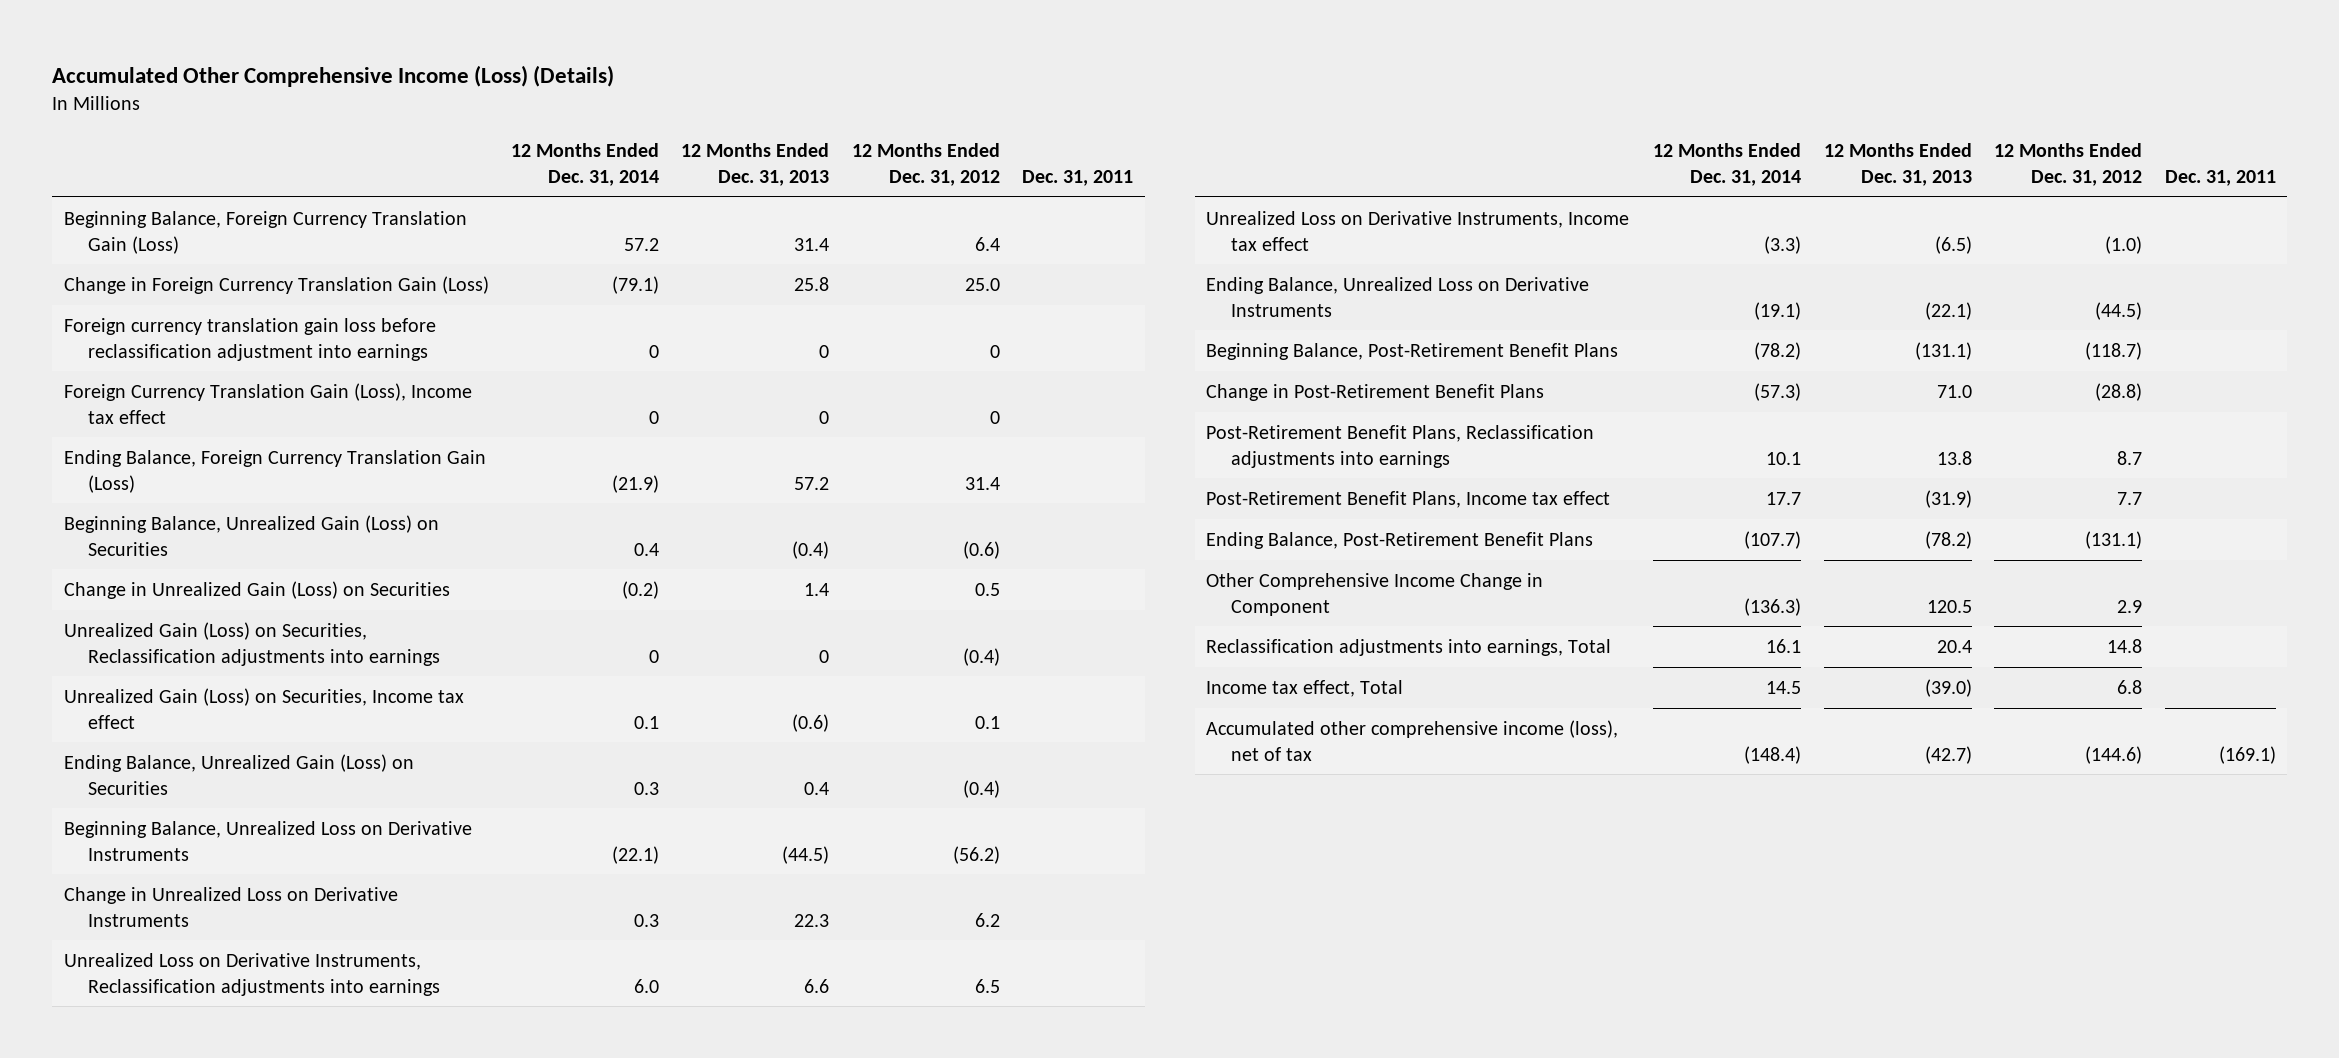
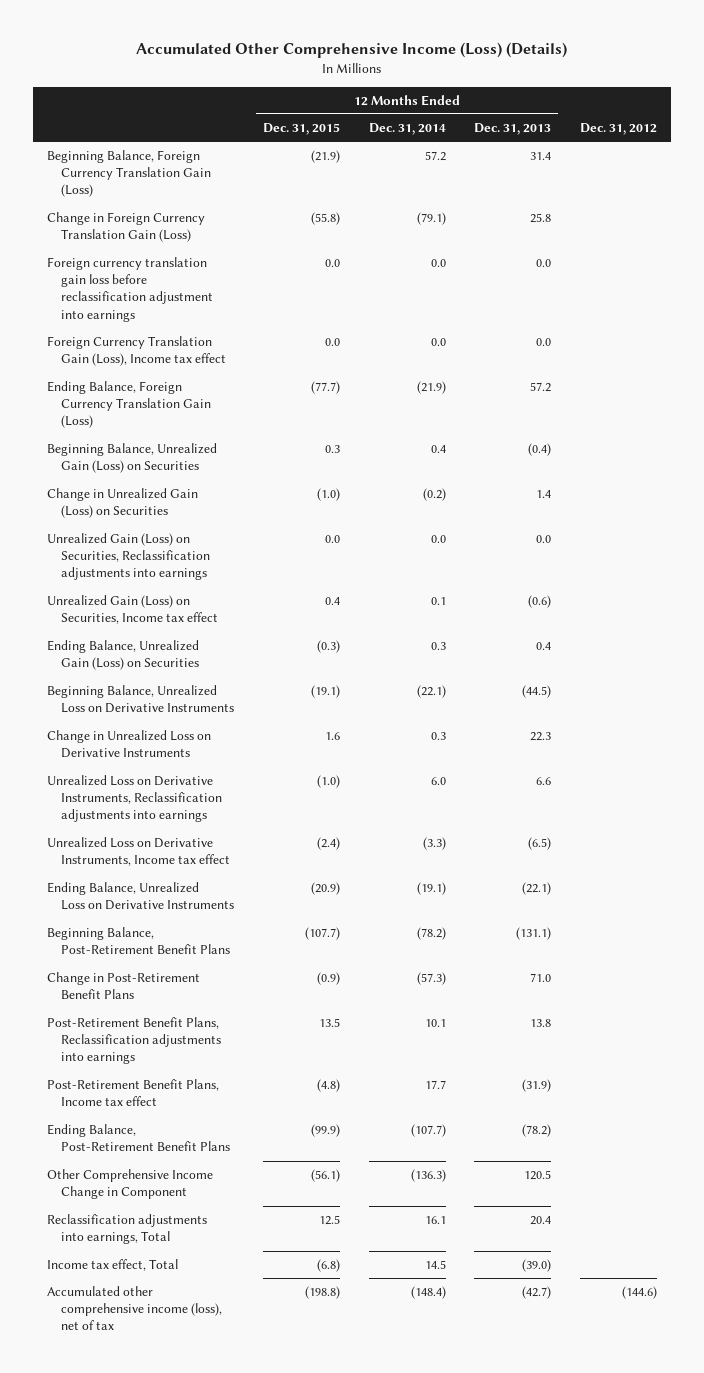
[851,142,1000,186] 12 Months Ended Dec. 31, 2012 -> none
[1022,169,1134,186] Dec. 31, 2011 -> none
none -> [262,123,340,136] Dec. 31, 2015
none -> [579,123,657,136] Dec. 31, 2012
[649,344,660,358] 0 -> [430,259,446,268] 0.0
[819,344,830,358] 0 -> [536,259,552,268] 0.0
[649,410,660,424] 0 -> [430,338,446,347] 0.0
[819,410,830,424] 0 -> [536,338,552,347] 0.0
[649,649,660,663] 0 -> [430,535,446,544] 0.0
[819,649,830,663] 0 -> [536,535,552,544] 0.0

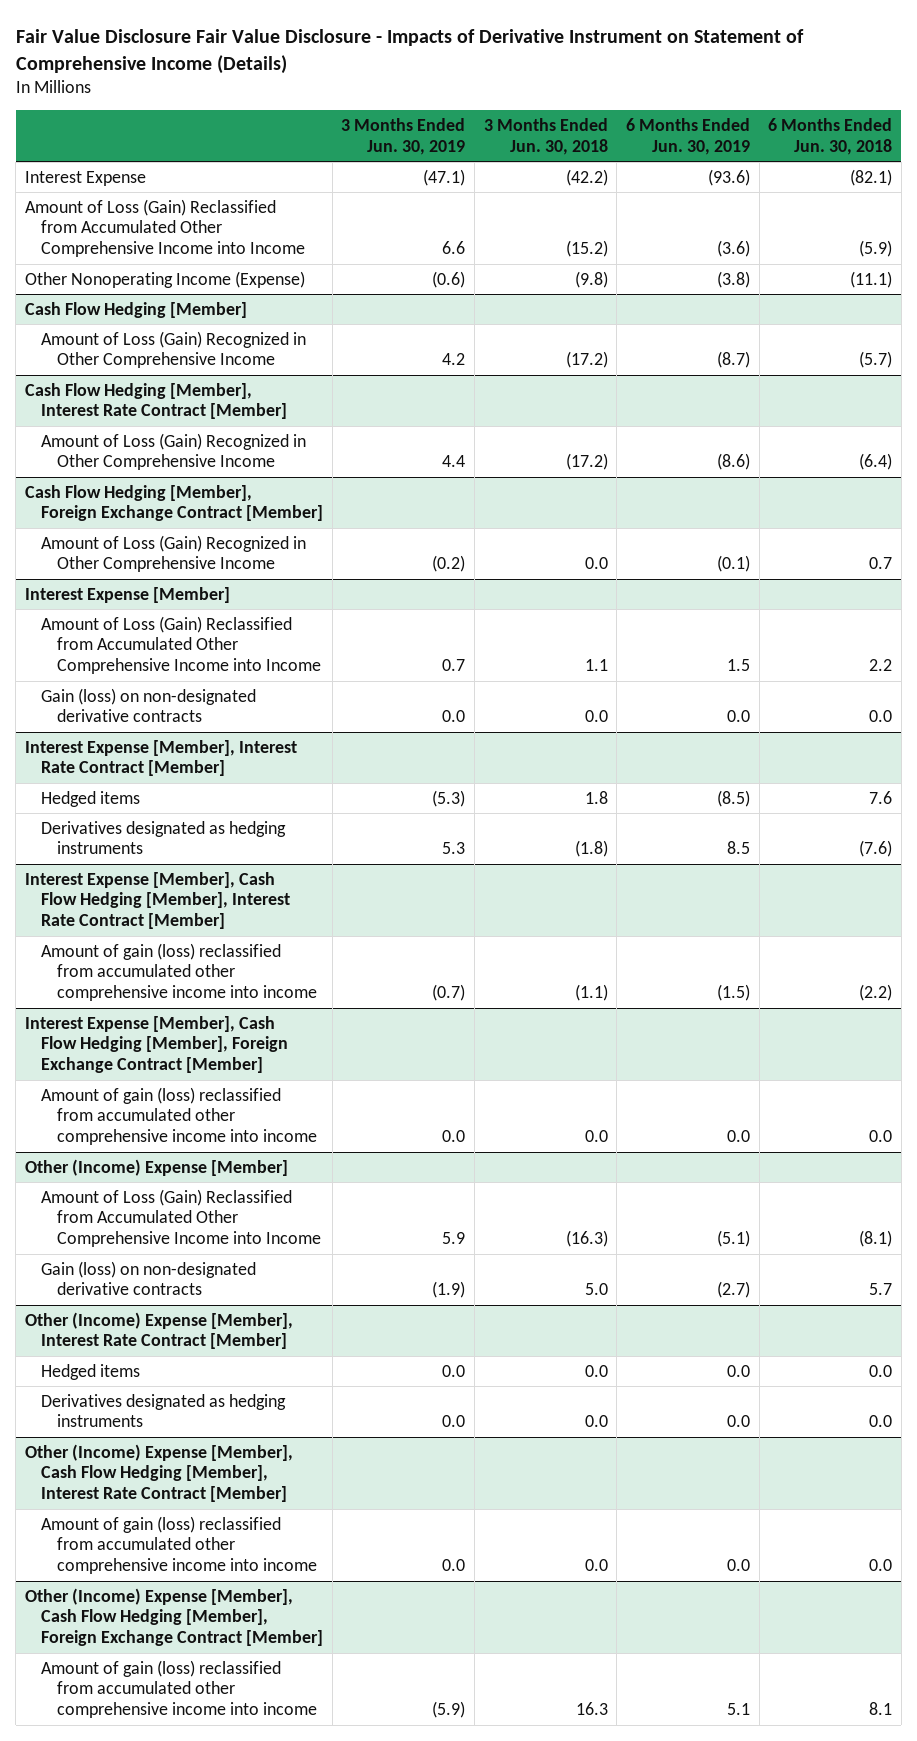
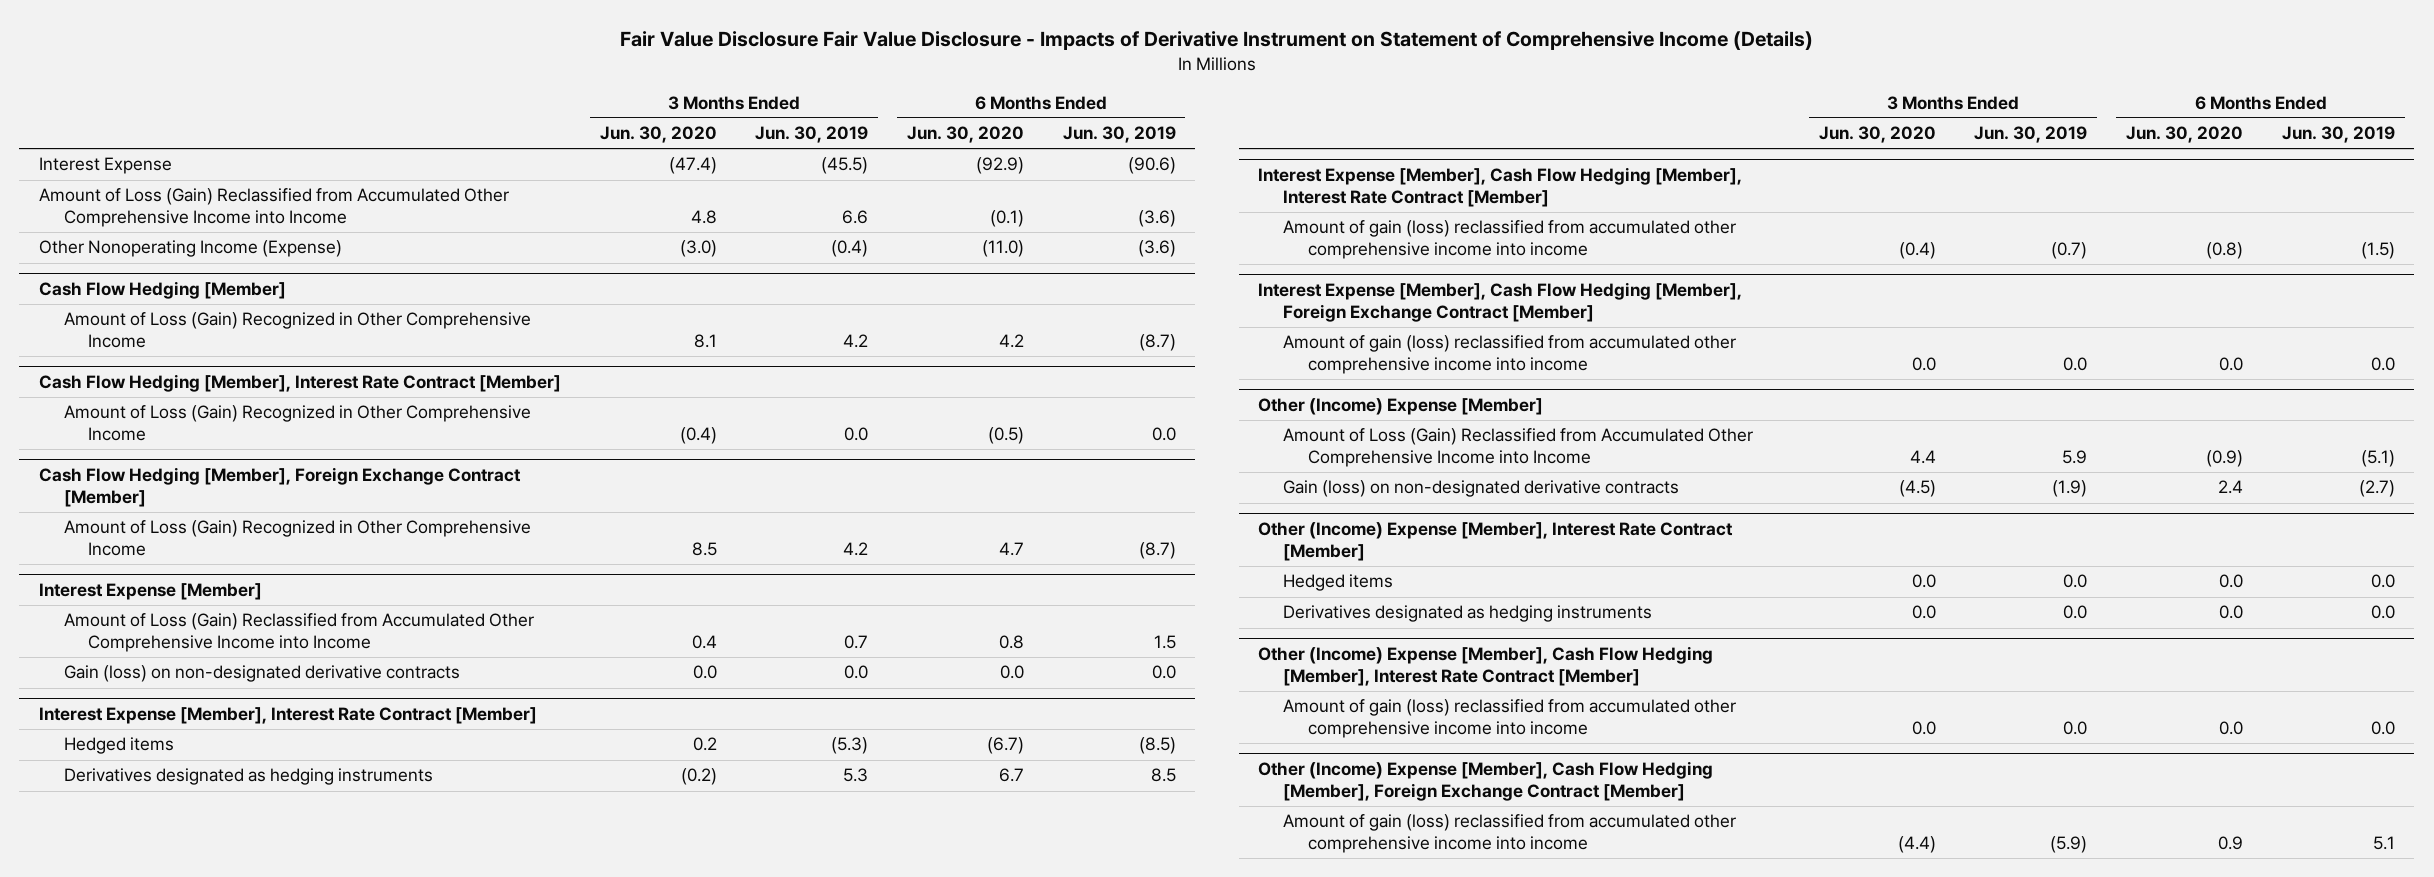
[483,118,608,155] 3 Months Ended Jun. 30, 2018 -> none
[768,118,893,155] 6 Months Ended Jun. 30, 2018 -> none
none -> [599,126,717,144] Jun. 30, 2020
none -> [907,126,1025,144] Jun. 30, 2020
[423,168,466,186] (47.1) -> [821,157,869,175] (45.5)
[707,168,750,186] (93.6) -> [1127,157,1176,175] (90.6)
[432,270,466,288] (0.6) -> [831,240,869,258] (0.4)
[716,270,750,288] (3.8) -> [1137,240,1176,258] (3.6)
[442,455,466,468] 4.4 -> [844,426,869,441] 0.0
[716,453,750,471] (8.6) -> [1151,426,1176,441] 0.0
[432,555,466,573] (0.2) -> [843,541,869,556] 4.2
[716,555,750,573] (0.1) -> [1138,541,1176,559] (8.7)

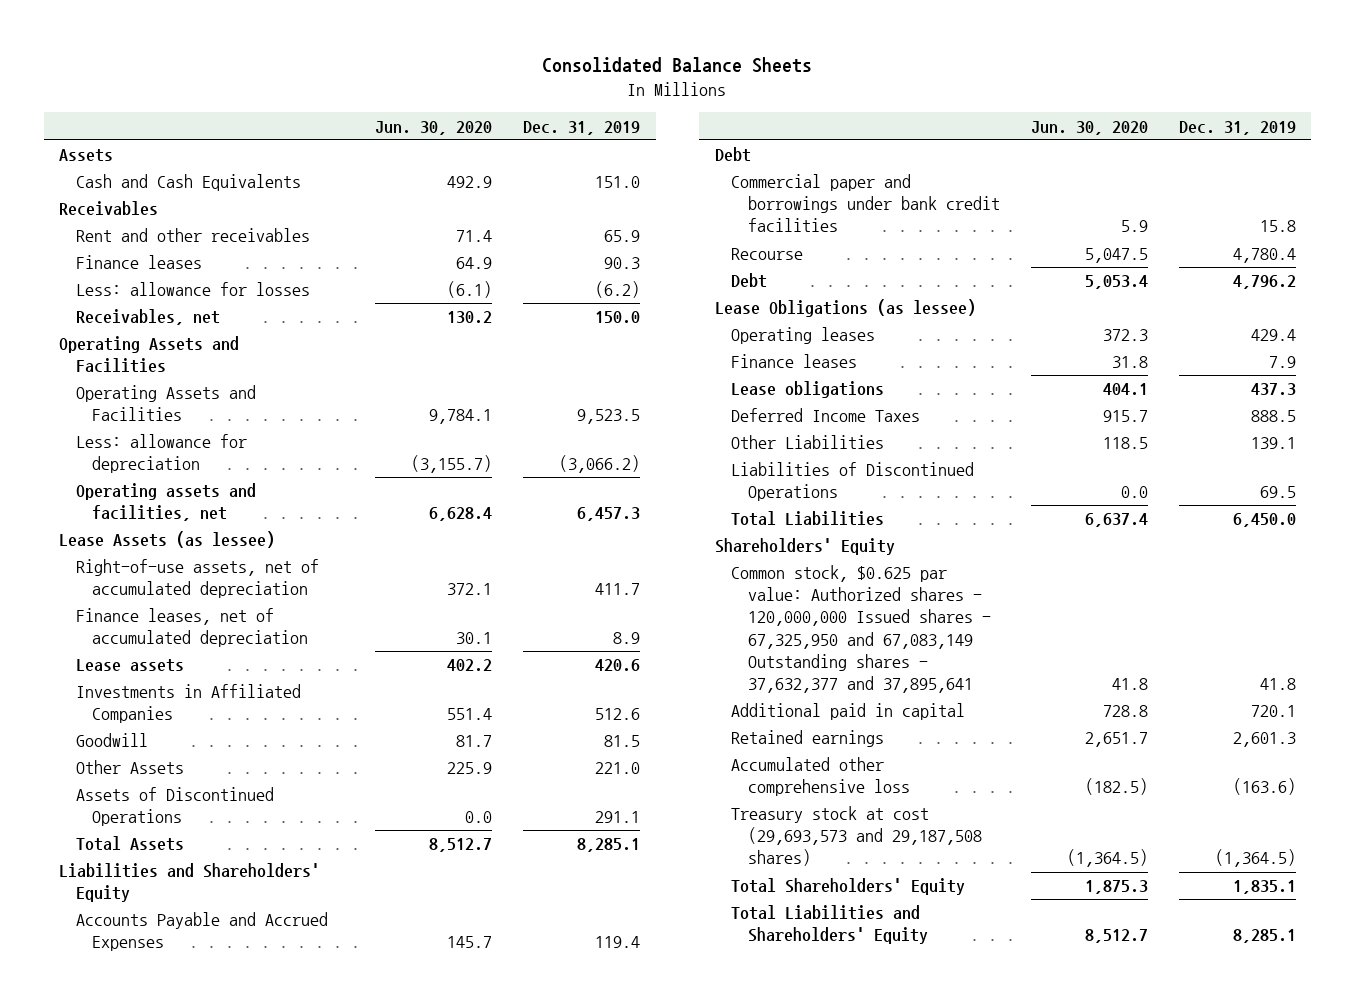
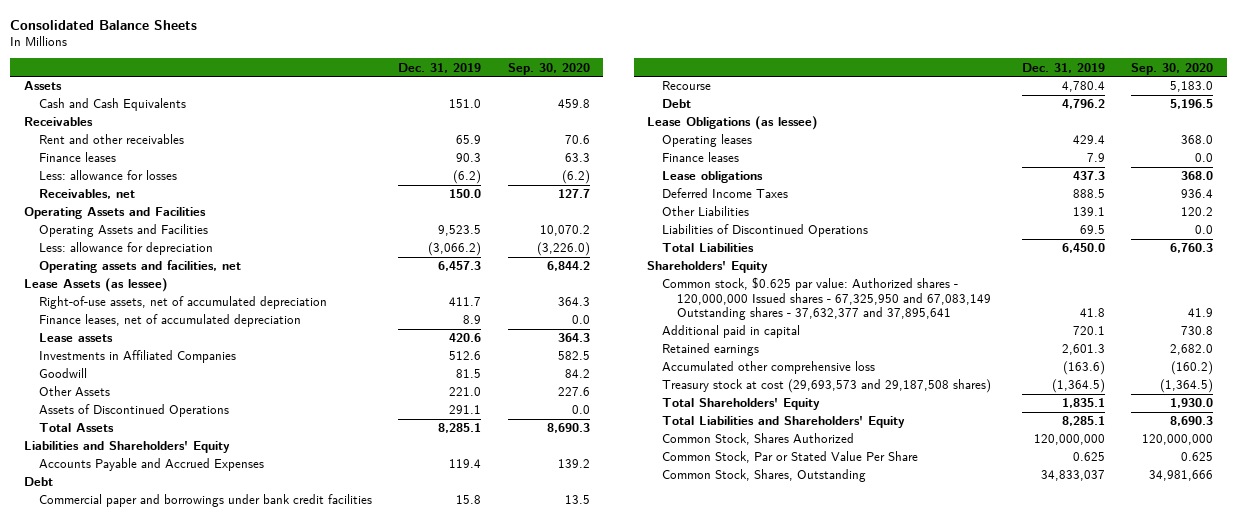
[375,120,493,135] Jun. 30, 2020 -> none
none -> [507,62,590,75] Sep. 30, 2020
none -> [661,433,854,446] Common Stock, Shares Authorized
none -> [661,451,918,464] Common Stock, Par or Stated Value Per Share
none -> [661,469,866,483] Common Stock, Shares, Outstanding

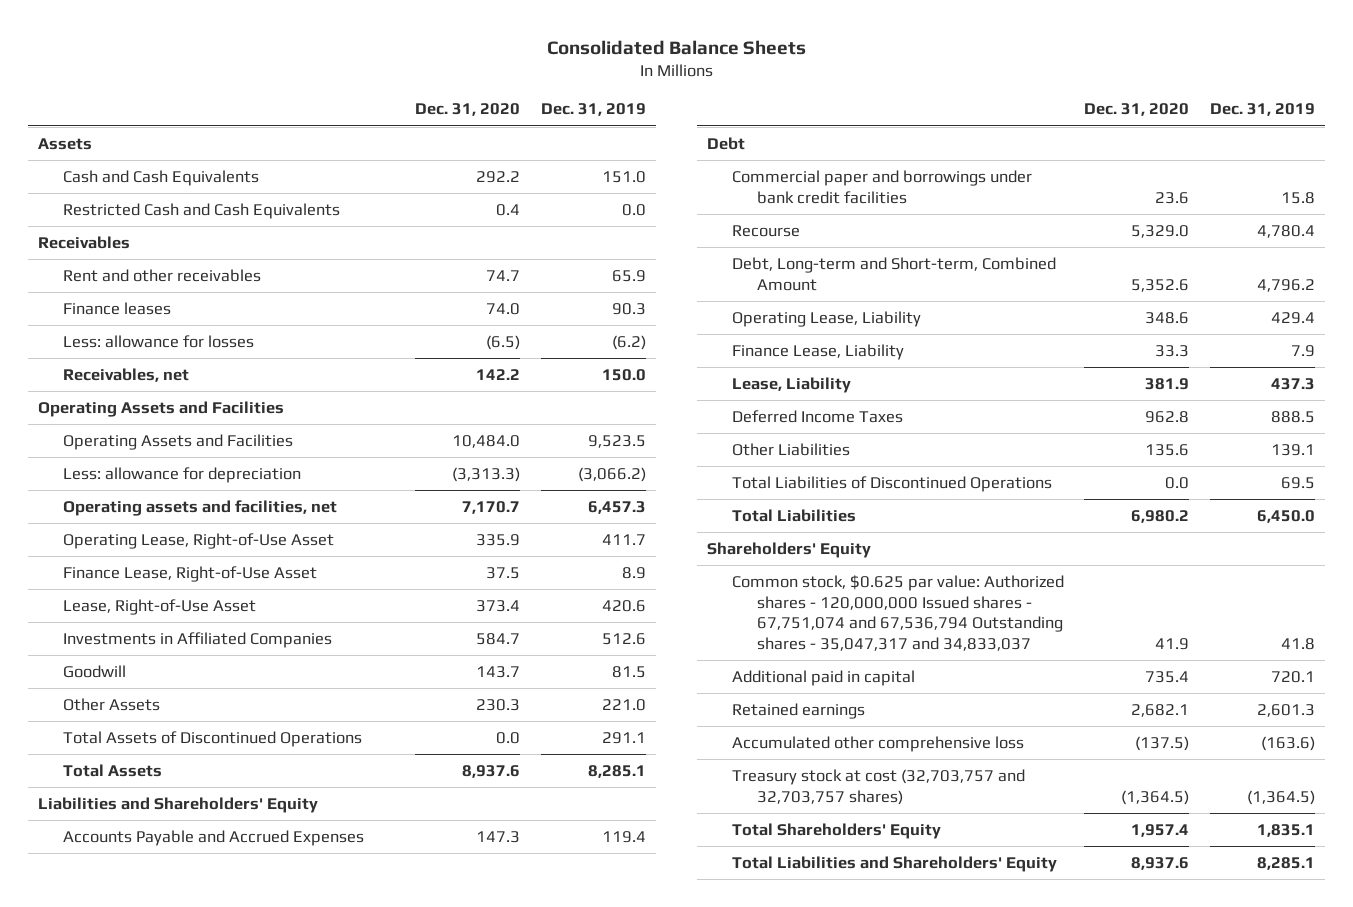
[507,62,590,75] Sep. 30, 2020 -> none
none -> [415,103,521,117] Dec. 31, 2020
none -> [62,203,340,220] Restricted Cash and Cash Equivalents
[23,278,168,293] Lease Assets (as lessee) -> none
[38,296,327,310] Right-of-use assets, net of accumulated depreciation -> [62,533,334,550] Operating Lease, Right-of-Use Asset
[38,314,301,328] Finance leases, net of accumulated depreciation -> [62,566,317,583] Finance Lease, Right-of-Use Asset
[38,333,113,343] Lease assets -> [62,599,256,616] Lease, Right-of-Use Asset
[38,404,229,418] Assets of Discontinued Operations -> [62,731,362,748] Total Assets of Discontinued Operations
[647,116,819,131] Lease Obligations (as lessee) -> none
[661,99,691,109] Debt -> [731,257,1056,291] Debt, Long-term and Short-term, Combined Amount
[661,134,752,148] Operating leases -> [731,311,921,328] Operating Lease, Liability
[661,152,739,163] Finance leases -> [731,344,904,361] Finance Lease, Liability
[661,171,763,184] Lease obligations -> [731,377,851,394] Lease, Liability
[661,224,868,238] Liabilities of Discontinued Operations -> [731,476,1052,493] Total Liabilities of Discontinued Operations
[661,277,991,320] Common stock, $0.625 par value: Authorized shares - 120,000,000 Issued shares - 67,325,950 and 67,083,149 Outstanding shares - 37,632,377 and 37,895,641 -> [731,575,1064,651] Common stock, $0.625 par value: Authorized shares - 120,000,000 Issued shares - 67,751,074 and 67,536,794 Outstanding shares - 35,047,317 and 34,833,037
[661,379,991,394] Treasury stock at cost (29,693,573 and 29,187,508 shares) -> [731,769,1025,805] Treasury stock at cost (32,703,757 and 32,703,757 shares)
[661,433,854,446] Common Stock, Shares Authorized -> none
[661,451,918,464] Common Stock, Par or Stated Value Per Share -> none
[661,469,866,483] Common Stock, Shares, Outstanding -> none

